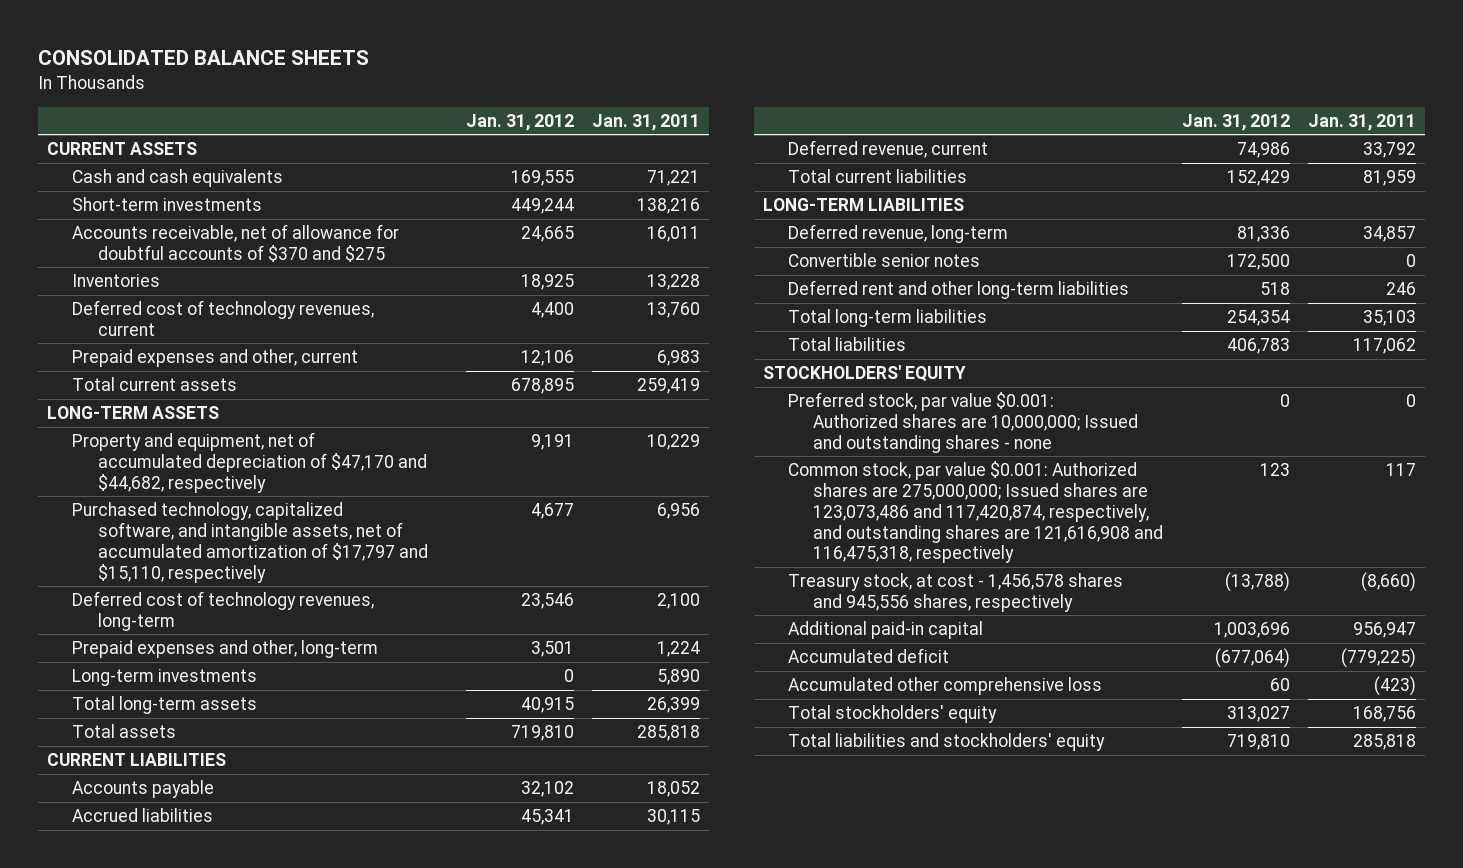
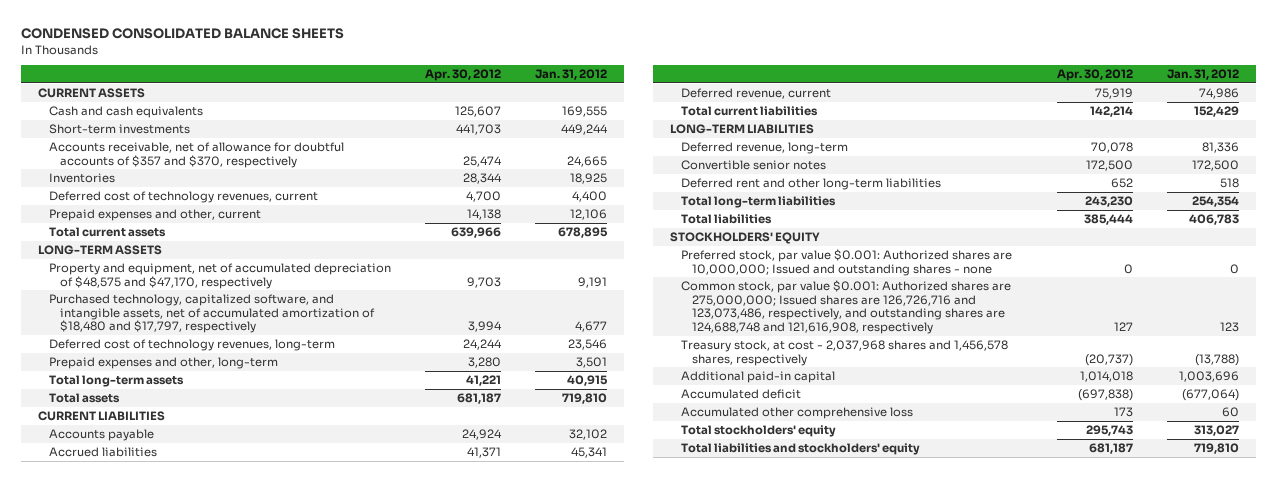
[37,50,369,66] CONSOLIDATED BALANCE SHEETS -> [20,28,344,40] CONDENSED CONSOLIDATED BALANCE SHEETS
[592,113,701,131] Jan. 31, 2011 -> none
none -> [424,69,501,82] Apr. 30, 2012
[72,224,400,262] Accounts receivable, net of allowance for doubtful accounts of $370 and $275 -> [48,142,344,168] Accounts receivable, net of allowance for doubtful accounts of $357 and $370, respectively
[72,432,427,493] Property and equipment, net of accumulated depreciation of $47,170 and $44,682, respectively -> [48,263,391,289] Property and equipment, net of accumulated depreciation of $48,575 and $47,170, respectively
[72,502,428,583] Purchased technology, capitalized software, and intangible assets, net of accumulated amortization of $17,797 and $15,110, respectively -> [48,294,375,334] Purchased technology, capitalized software, and intangible assets, net of accumulated amortization of $18,480 and $17,797, respectively
[72,669,258,687] Long-term investments -> none
[788,461,1164,564] Common stock, par value $0.001: Authorized shares are 275,000,000; Issued shares are 123,073,486 and 117,420,874, respectively, and outstanding shares are 121,616,908 and 116,475,318, respectively -> [680,280,1011,335] Common stock, par value $0.001: Authorized shares are 275,000,000; Issued shares are 126,726,716 and 123,073,486, respectively, and outstanding shares are 124,688,748 and 121,616,908, respectively
[788,573,1124,612] Treasury stock, at cost - 1,456,578 shares and 945,556 shares, respectively -> [680,340,1008,366] Treasury stock, at cost - 2,037,968 shares and 1,456,578 shares, respectively

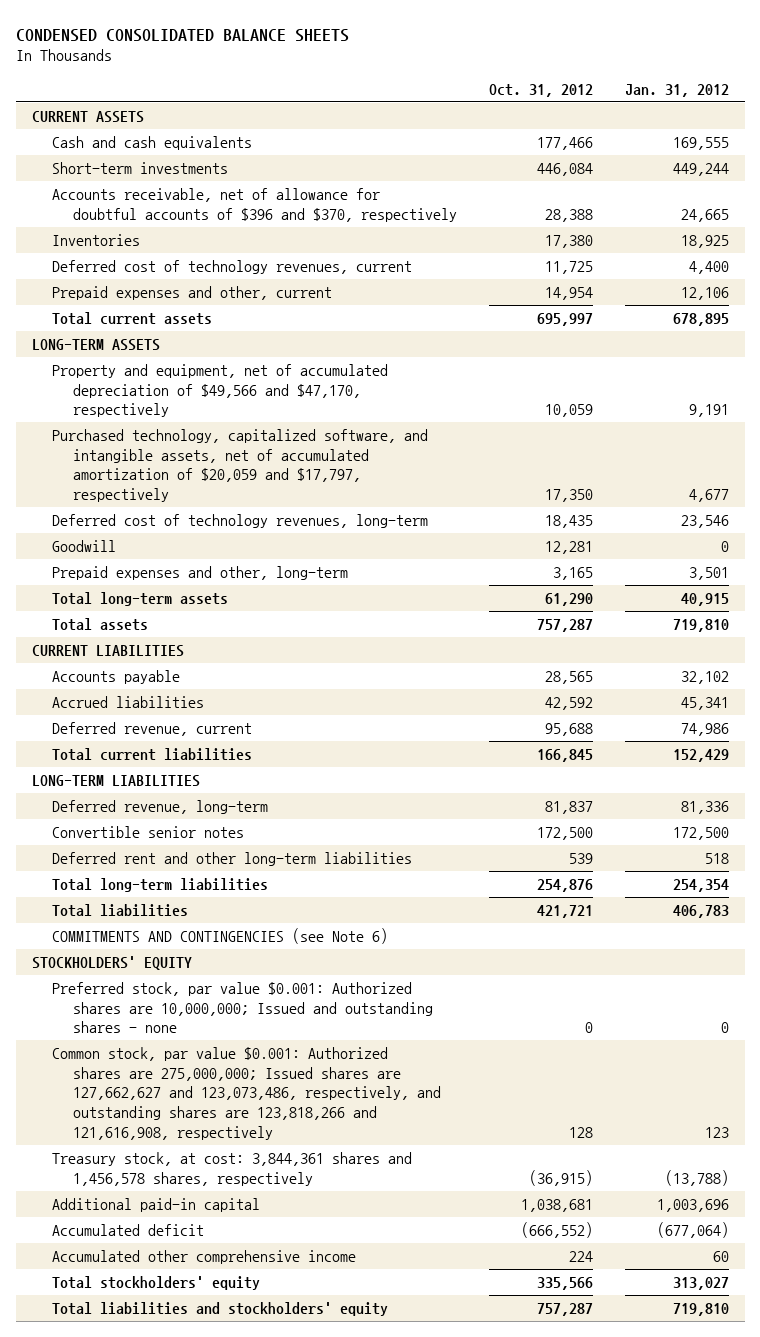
[424,69,501,82] Apr. 30, 2012 -> none
none -> [488,83,593,97] Oct. 31, 2012
[48,142,344,168] Accounts receivable, net of allowance for doubtful accounts of $357 and $370, respectively -> [52,187,457,222] Accounts receivable, net of allowance for doubtful accounts of $396 and $370, respectively
[48,263,391,289] Property and equipment, net of accumulated depreciation of $48,575 and $47,170, respectively -> [52,363,389,418] Property and equipment, net of accumulated depreciation of $49,566 and $47,170, respectively
[48,294,375,334] Purchased technology, capitalized software, and intangible assets, net of accumulated amortization of $18,480 and $17,797, respectively -> [52,428,429,503] Purchased technology, capitalized software, and intangible assets, net of accumulated amortization of $20,059 and $17,797, respectively
none -> [52,539,117,552] Goodwill
none -> [52,927,389,944] COMMITMENTS AND CONTINGENCIES (see Note 6)
[680,280,1011,335] Common stock, par value $0.001: Authorized shares are 275,000,000; Issued shares are 126,726,716 and 123,073,486, respectively, and outstanding shares are 124,688,748 and 121,616,908, respectively -> [52,1046,441,1141] Common stock, par value $0.001: Authorized shares are 275,000,000; Issued shares are 127,662,627 and 123,073,486, respectively, and outstanding shares are 123,818,266 and 121,616,908, respectively
[680,340,1008,366] Treasury stock, at cost - 2,037,968 shares and 1,456,578 shares, respectively -> [52,1151,413,1186] Treasury stock, at cost: 3,844,361 shares and 1,456,578 shares, respectively
[680,407,913,420] Accumulated other comprehensive loss -> [52,1249,357,1264] Accumulated other comprehensive income

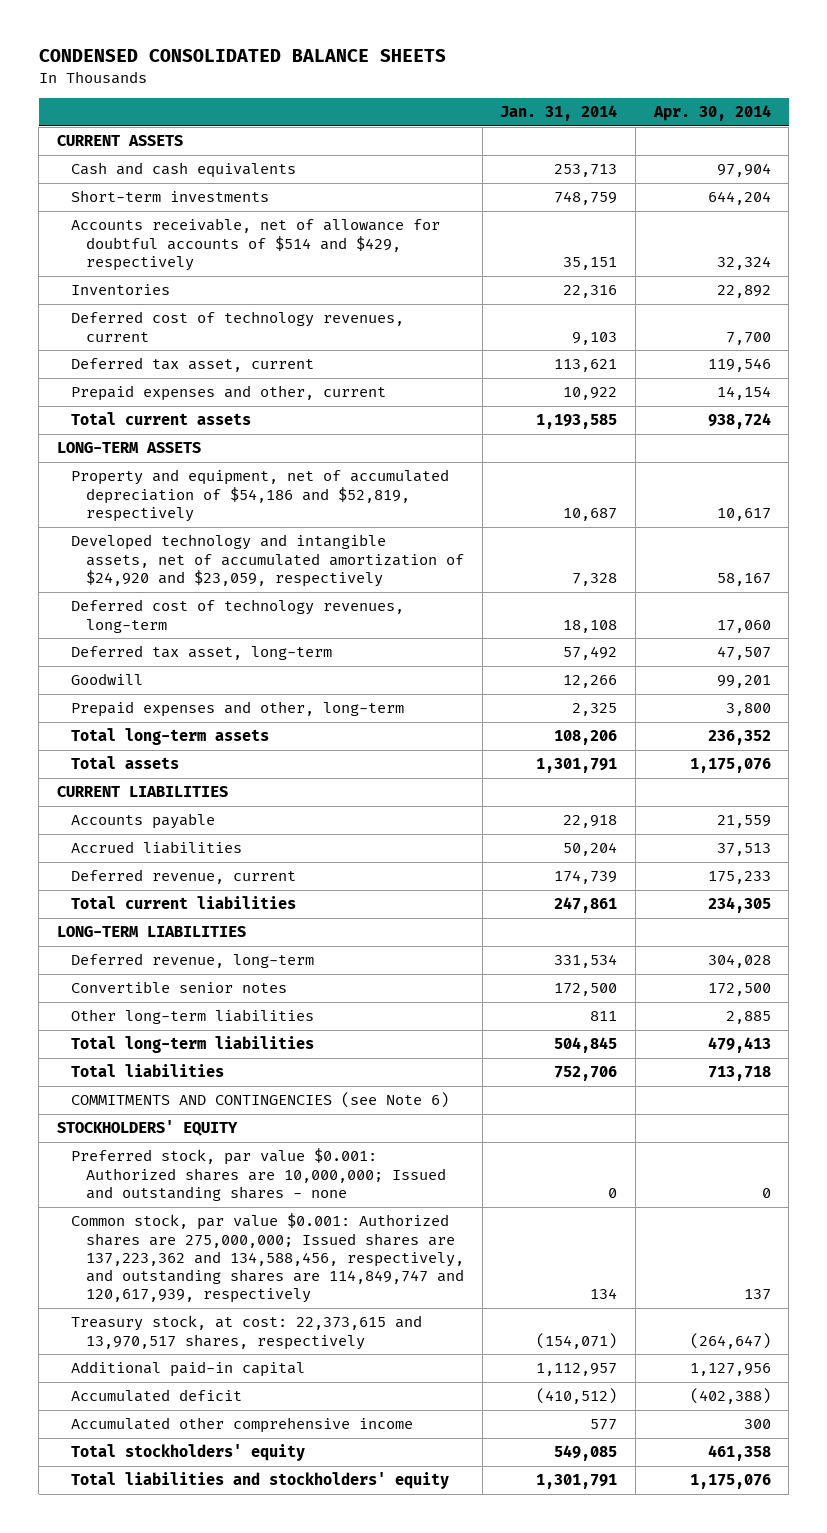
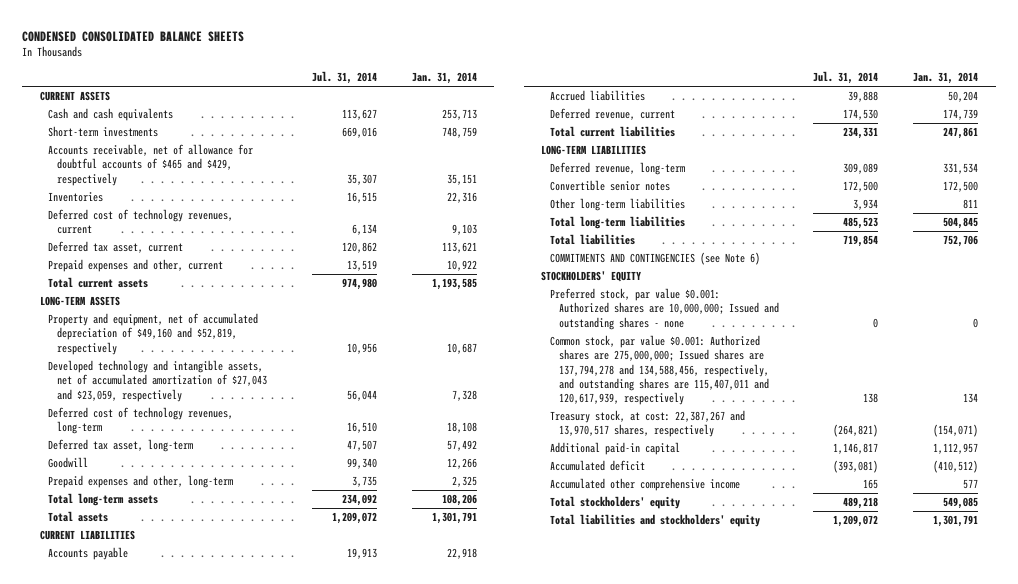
[652,105,771,122] Apr. 30, 2014 -> none
none -> [312,71,378,85] Jul. 31, 2014
[71,218,441,271] Accounts receivable, net of allowance for doubtful accounts of $514 and $429, respectively -> [48,144,254,186] Accounts receivable, net of allowance for doubtful accounts of $465 and $429, respectively
[71,469,450,522] Property and equipment, net of accumulated depreciation of $54,186 and $52,819, respectively -> [48,313,259,355] Property and equipment, net of accumulated depreciation of $49,160 and $52,819, respectively
[71,534,465,587] Developed technology and intangible assets, net of accumulated amortization of $24,920 and $23,059, respectively -> [48,360,268,402] Developed technology and intangible assets, net of accumulated amortization of $27,043 and $23,059, respectively
[71,1213,465,1304] Common stock, par value $0.001: Authorized shares are 275,000,000; Issued shares are 137,223,362 and 134,588,456, respectively, and outstanding shares are 114,849,747 and 120,617,939, respectively -> [549,335,769,406] Common stock, par value $0.001: Authorized shares are 275,000,000; Issued shares are 137,794,278 and 134,588,456, respectively, and outstanding shares are 115,407,011 and 120,617,939, respectively
[71,1315,423,1350] Treasury stock, at cost: 22,373,615 and 13,970,517 shares, respectively -> [549,410,745,438] Treasury stock, at cost: 22,387,267 and 13,970,517 shares, respectively

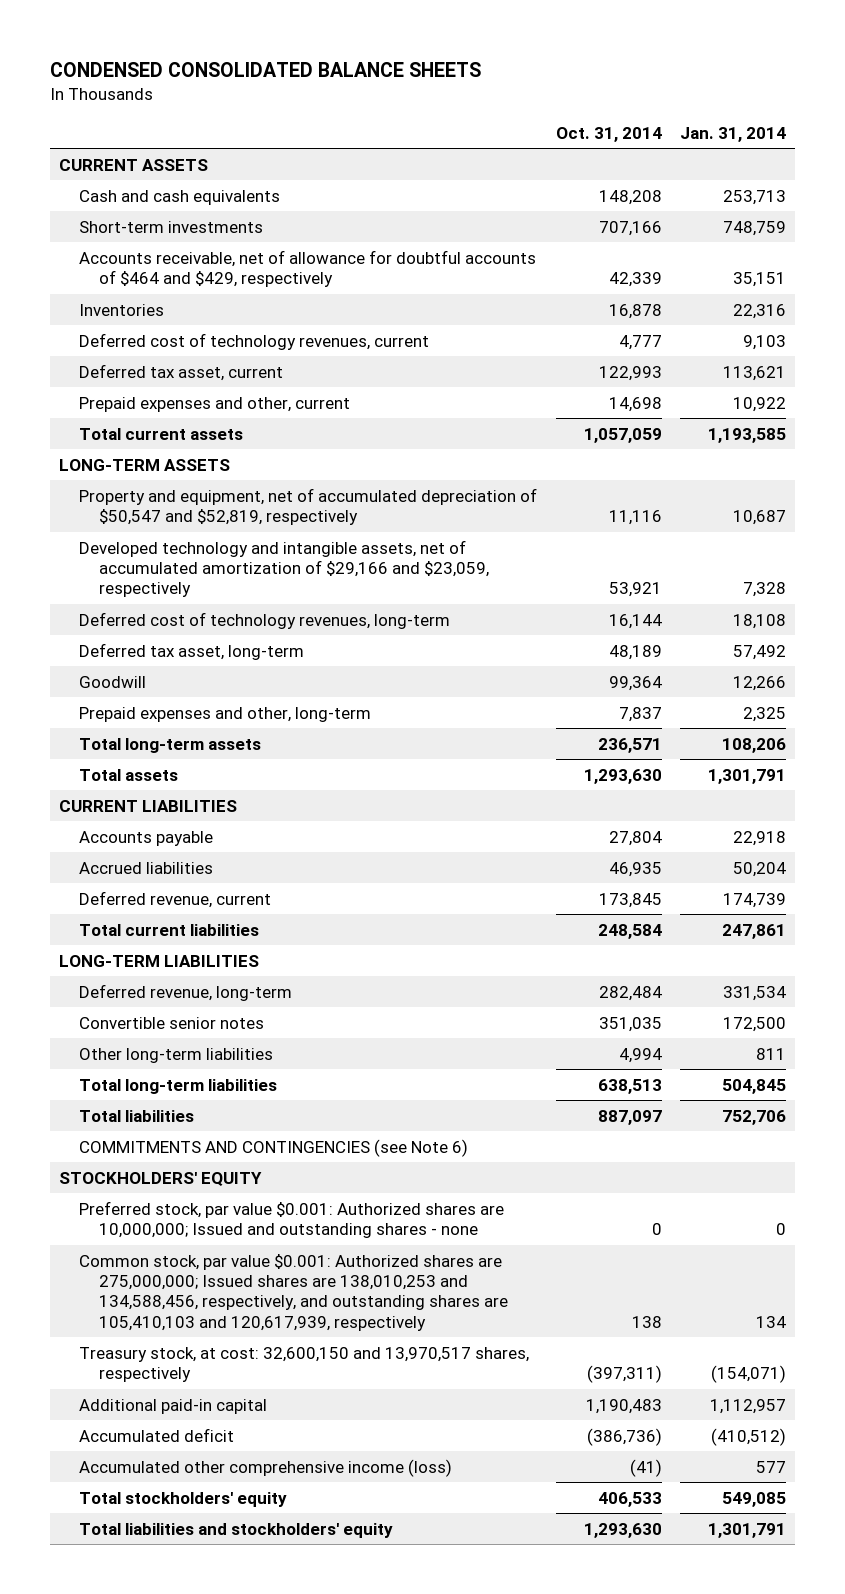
[312,71,378,85] Jul. 31, 2014 -> none
none -> [555,126,662,142] Oct. 31, 2014
[48,144,254,186] Accounts receivable, net of allowance for doubtful accounts of $465 and $429, respectively -> [79,249,537,288] Accounts receivable, net of allowance for doubtful accounts of $464 and $429, respectively
[48,313,259,355] Property and equipment, net of accumulated depreciation of $49,160 and $52,819, respectively -> [79,487,538,526] Property and equipment, net of accumulated depreciation of $50,547 and $52,819, respectively
[48,360,268,402] Developed technology and intangible assets, net of accumulated amortization of $27,043 and $23,059, respectively -> [79,539,490,598] Developed technology and intangible assets, net of accumulated amortization of $29,166 and $23,059, respectively
[549,335,769,406] Common stock, par value $0.001: Authorized shares are 275,000,000; Issued shares are 137,794,278 and 134,588,456, respectively, and outstanding shares are 115,407,011 and 120,617,939, respectively -> [79,1253,509,1331] Common stock, par value $0.001: Authorized shares are 275,000,000; Issued shares are 138,010,253 and 134,588,456, respectively, and outstanding shares are 105,410,103 and 120,617,939, respectively
[549,410,745,438] Treasury stock, at cost: 22,387,267 and 13,970,517 shares, respectively -> [79,1346,530,1383] Treasury stock, at cost: 32,600,150 and 13,970,517 shares, respectively
[549,478,740,492] Accumulated other comprehensive income -> [79,1458,453,1477] Accumulated other comprehensive income (loss)

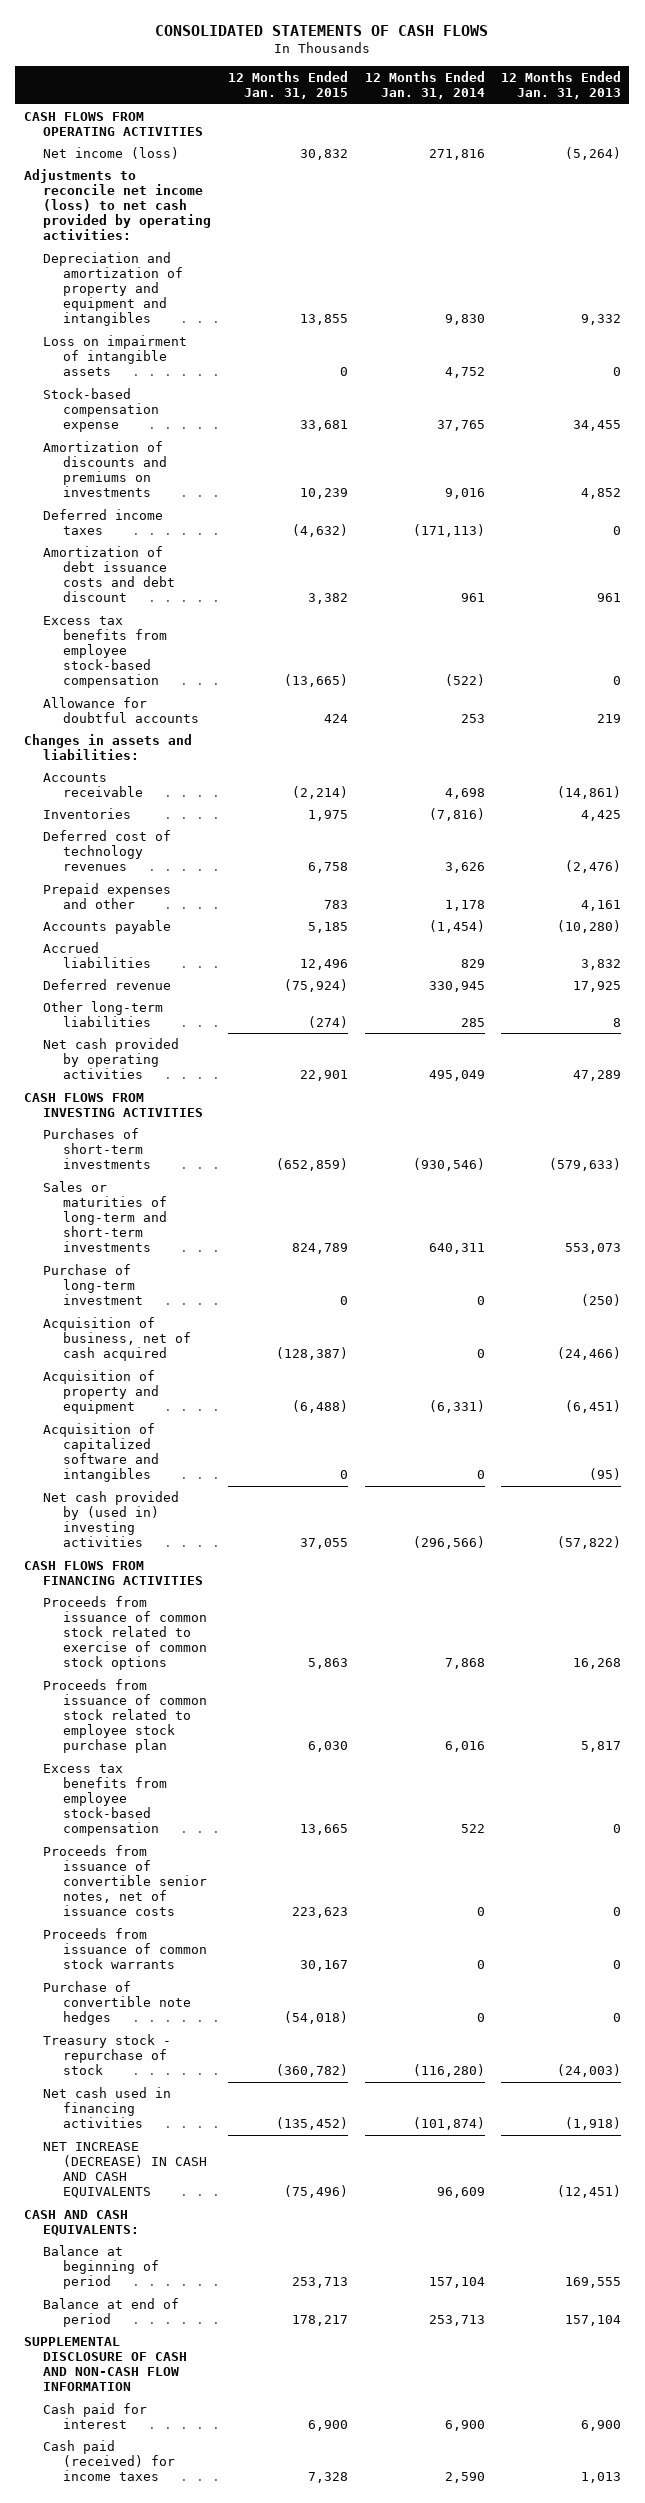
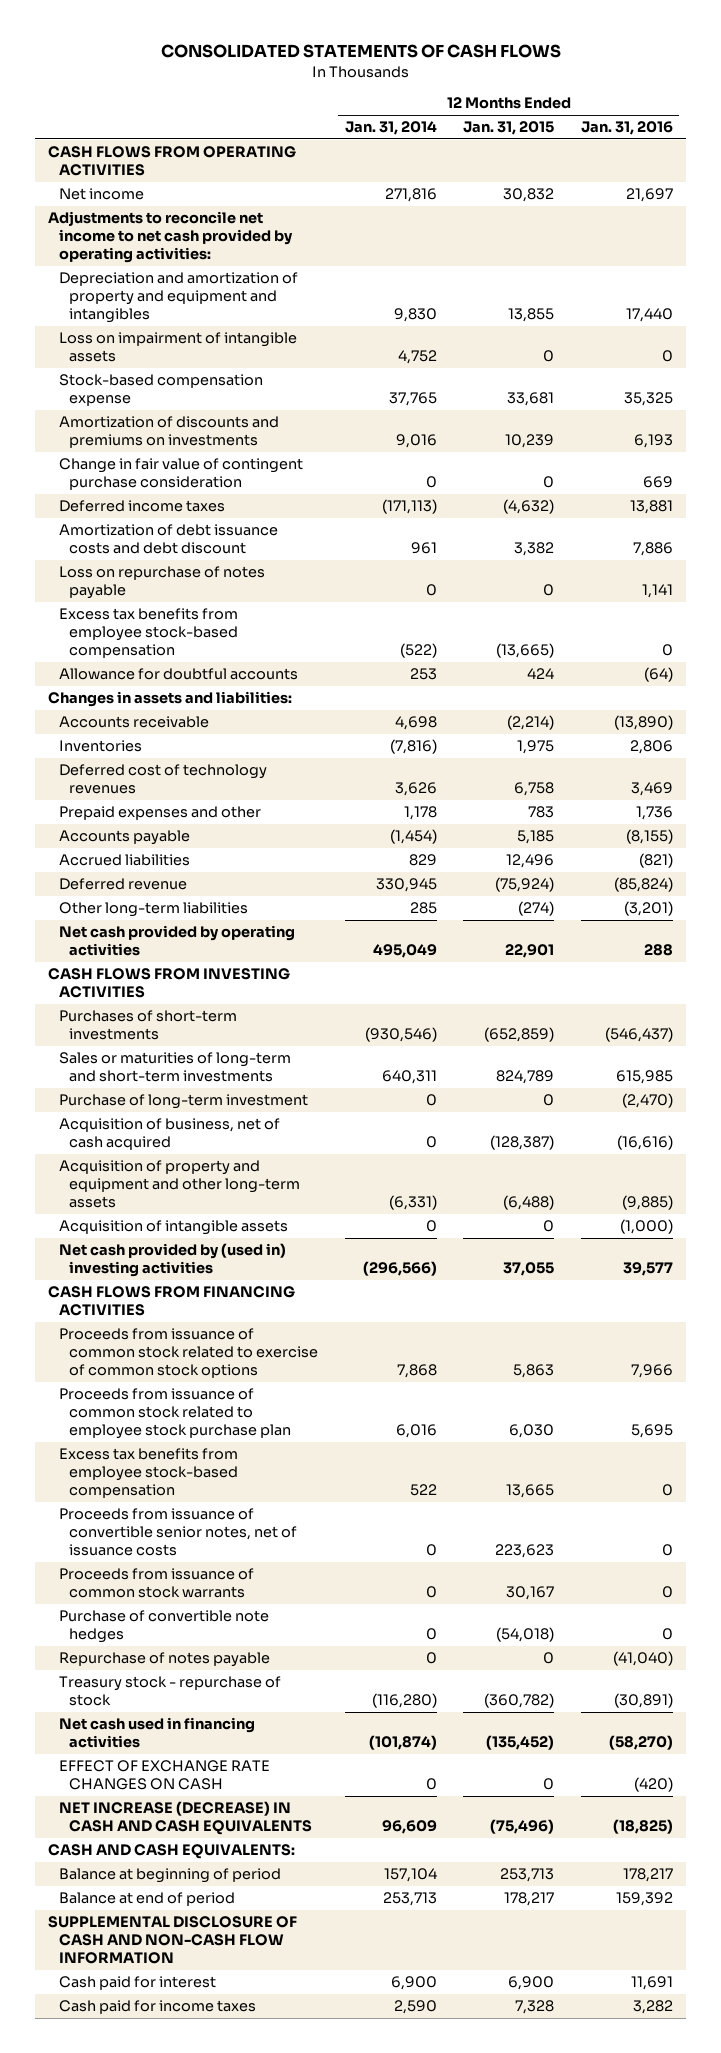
[501,71,622,100] 12 Months Ended Jan. 31, 2013 -> none
none -> [580,121,673,136] Jan. 31, 2016
[43,146,180,159] Net income (loss) -> [58,188,144,201] Net income
[23,168,212,241] Adjustments to reconcile net income (loss) to net cash provided by operating activities: -> [48,211,293,263] Adjustments to reconcile net income to net cash provided by operating activities:
none -> [58,458,303,490] Change in fair value of contingent purchase consideration
none -> [58,566,265,599] Loss on repurchase of notes payable
[43,1422,159,1483] Acquisition of capitalized software and intangibles -> none
[43,1369,159,1415] Acquisition of property and equipment -> [58,1160,301,1208] Acquisition of property and equipment and other long-term assets
none -> [58,1220,288,1236] Acquisition of intangible assets
none -> [58,1652,270,1668] Repurchase of notes payable
none -> [58,1760,270,1790] EFFECT OF EXCHANGE RATE CHANGES ON CASH
[43,2439,175,2482] Cash paid (received) for income taxes -> [58,2000,256,2015] Cash paid for income taxes

